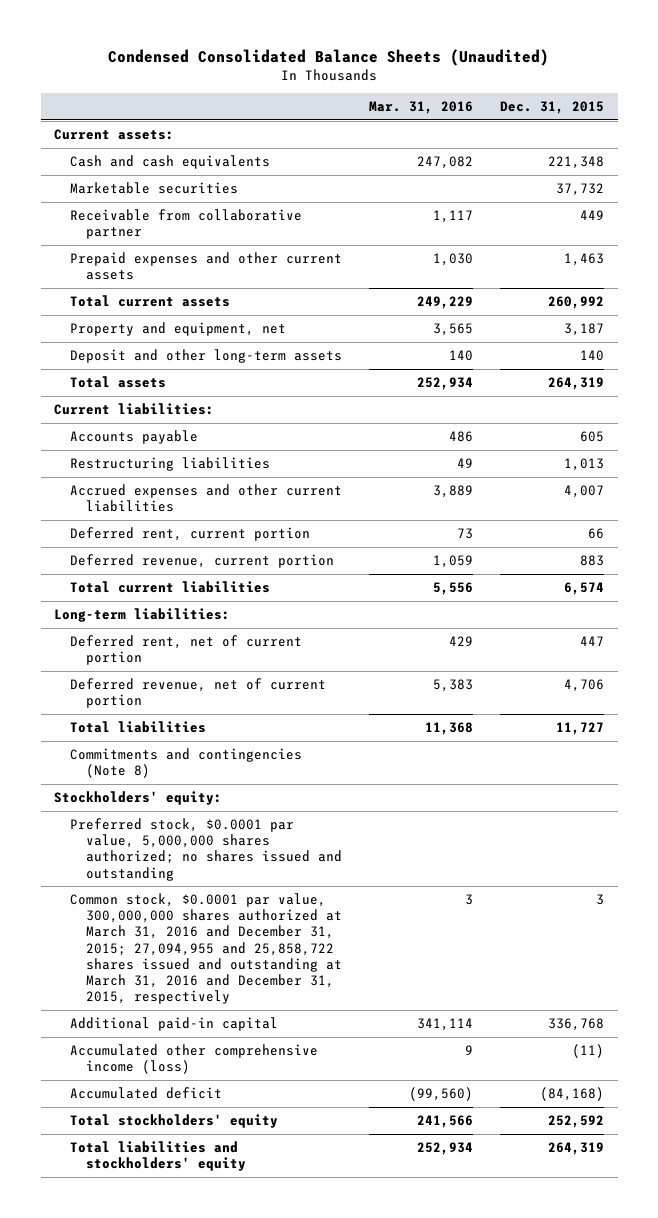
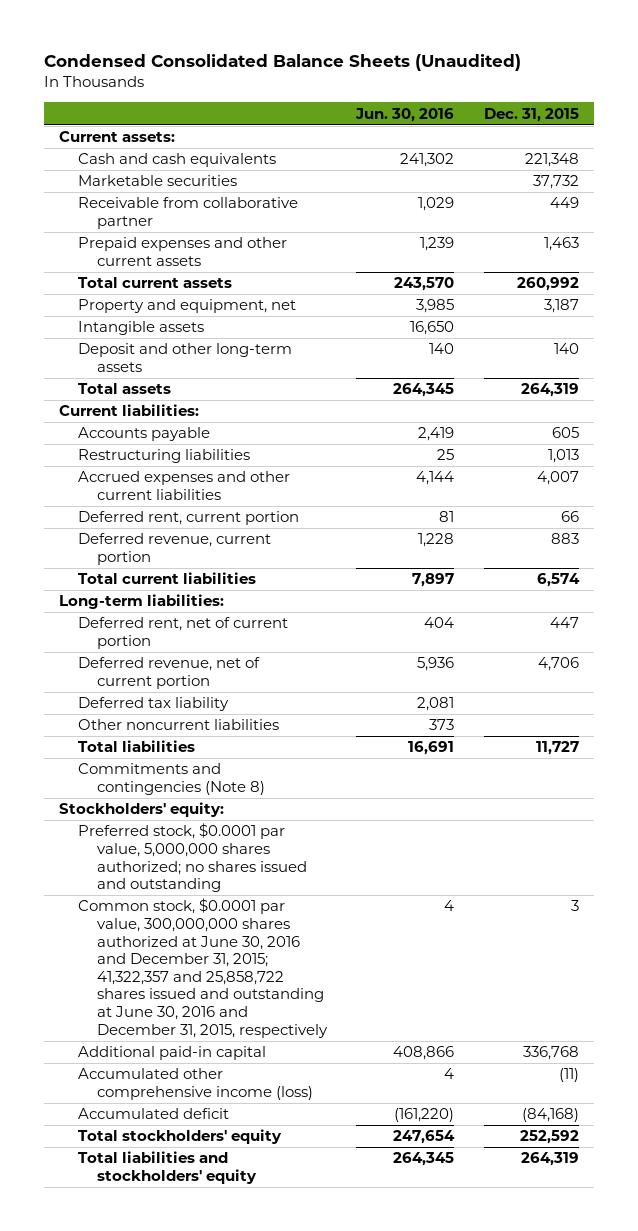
[369,101,474,115] Mar. 31, 2016 -> none
none -> [355,107,455,122] Jun. 30, 2016
none -> [77,321,204,336] Intangible assets
none -> [77,697,229,712] Deferred tax liability
none -> [77,719,279,731] Other noncurrent liabilities
[69,892,342,1005] Common stock, $0.0001 par value, 300,000,000 shares authorized at March 31, 2016 and December 31, 2015; 27,094,955 and 25,858,722 shares issued and outstanding at March 31, 2016 and December 31, 2015, respectively -> [77,898,328,1038] Common stock, $0.0001 par value, 300,000,000 shares authorized at June 30, 2016 and December 31, 2015; 41,322,357 and 25,858,722 shares issued and outstanding at June 30, 2016 and December 31, 2015, respectively

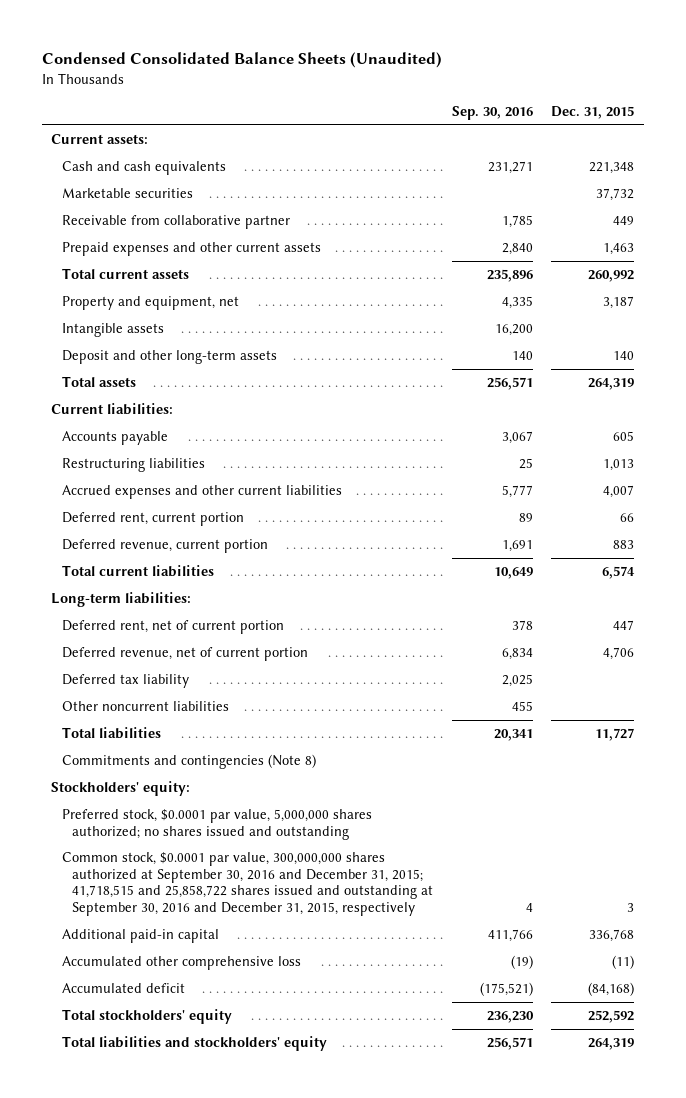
[355,107,455,122] Jun. 30, 2016 -> none
none -> [451,106,533,121] Sep. 30, 2016
[77,898,328,1038] Common stock, $0.0001 par value, 300,000,000 shares authorized at June 30, 2016 and December 31, 2015; 41,322,357 and 25,858,722 shares issued and outstanding at June 30, 2016 and December 31, 2015, respectively -> [61,852,434,916] Common stock, $0.0001 par value, 300,000,000 shares authorized at September 30, 2016 and December 31, 2015; 41,718,515 and 25,858,722 shares issued and outstanding at September 30, 2016 and December 31, 2015, respectively
[77,1068,313,1100] Accumulated other comprehensive income (loss) -> [61,956,301,971] Accumulated other comprehensive loss

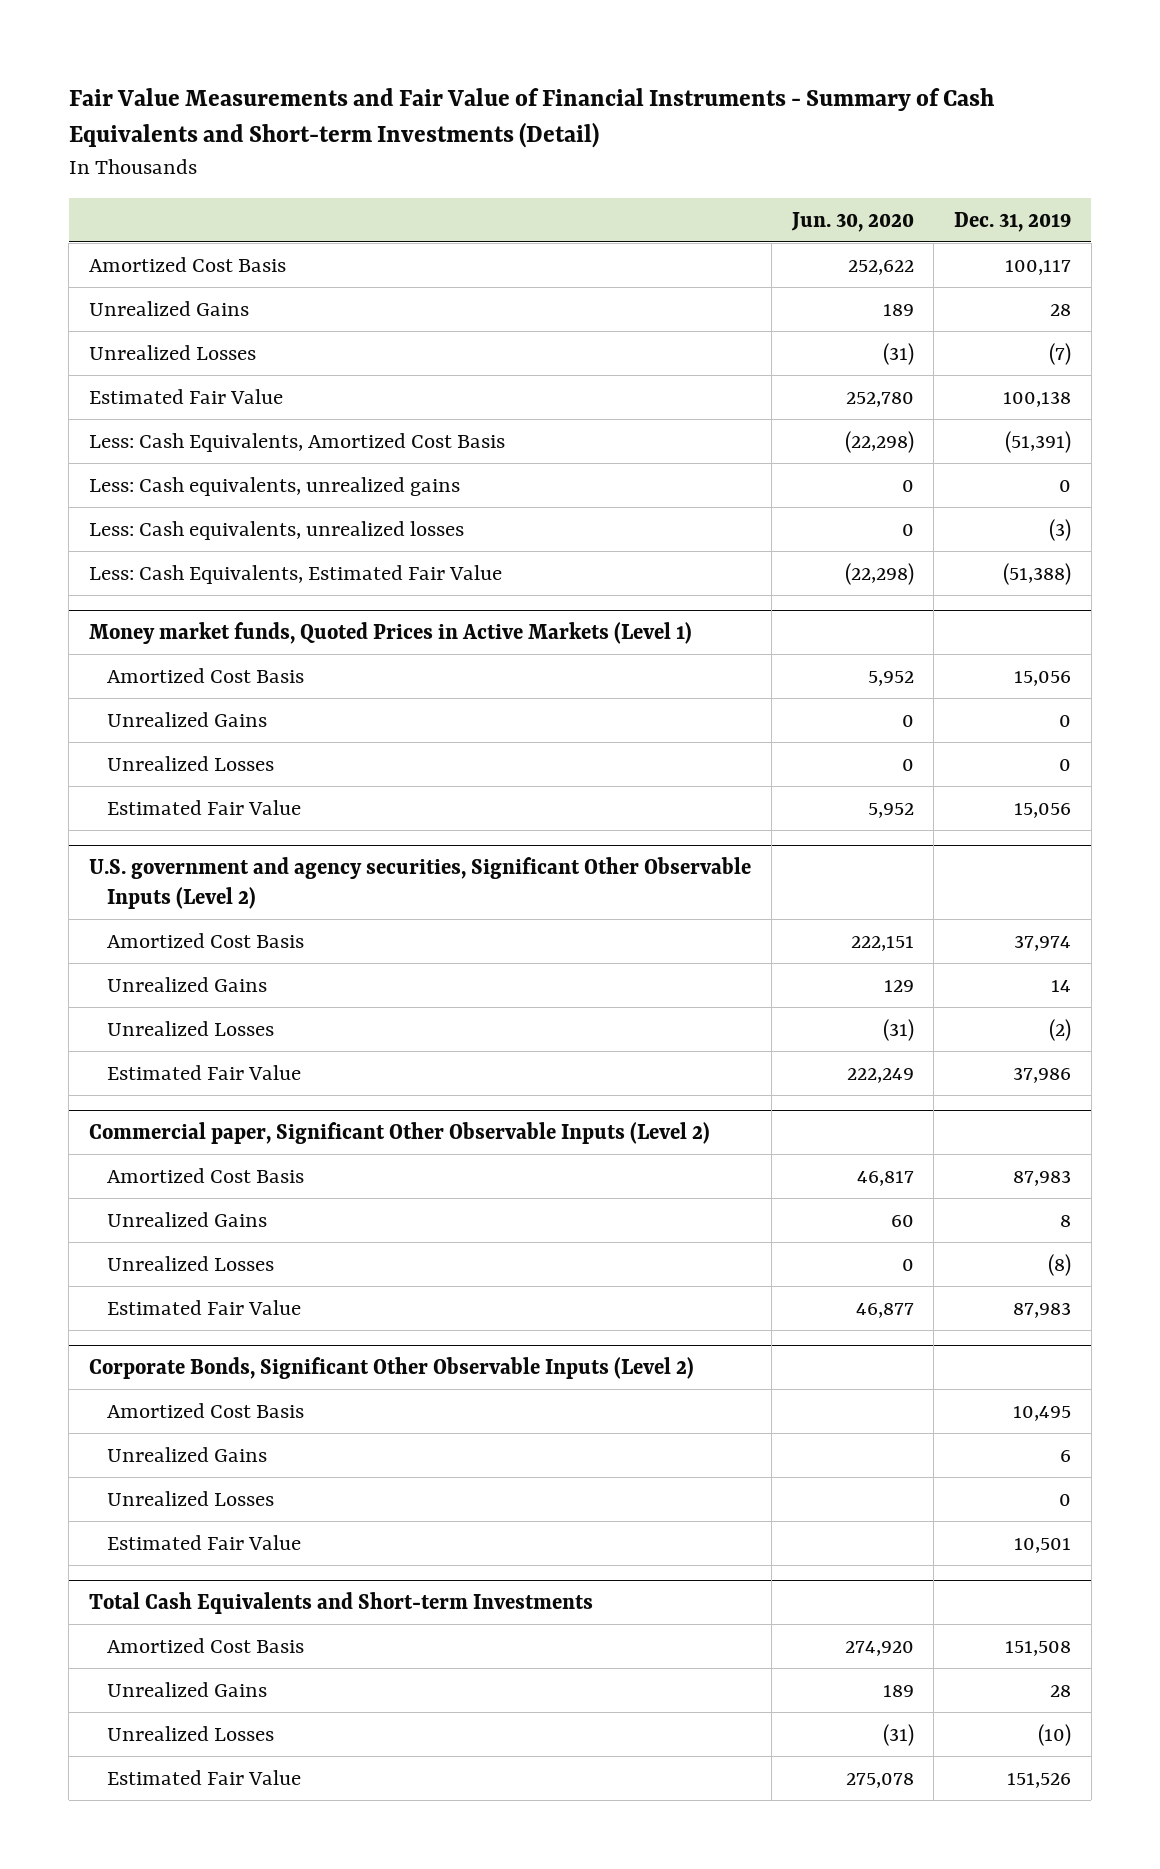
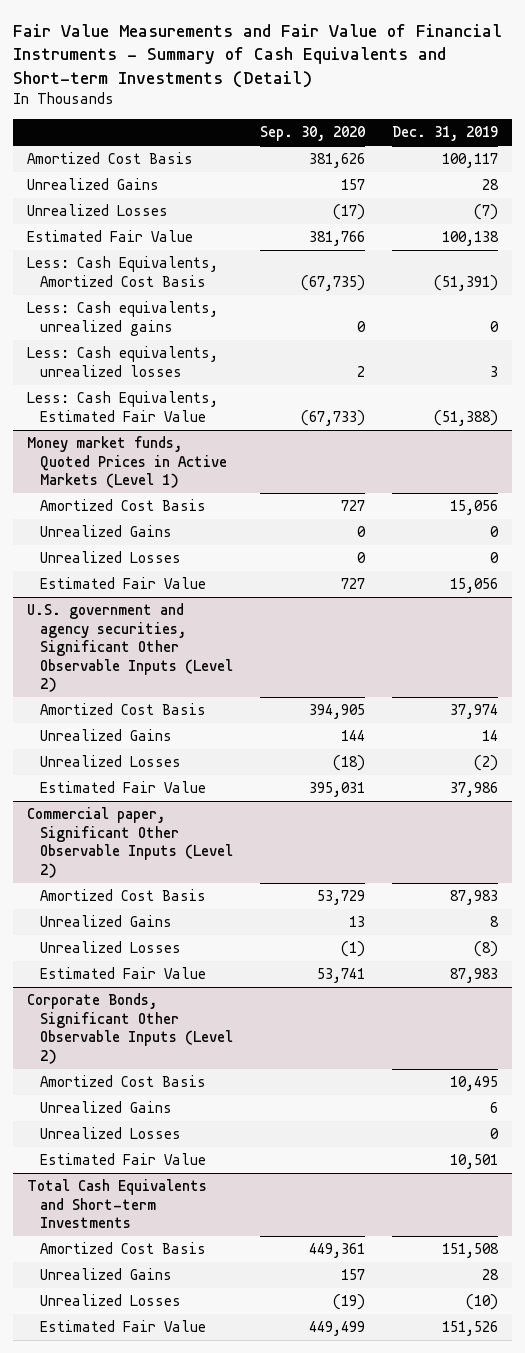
[790,211,914,232] Jun. 30, 2020 -> none
none -> [260,126,366,142] Sep. 30, 2020
[1049,518,1072,541] (3) -> [490,365,499,377] 3

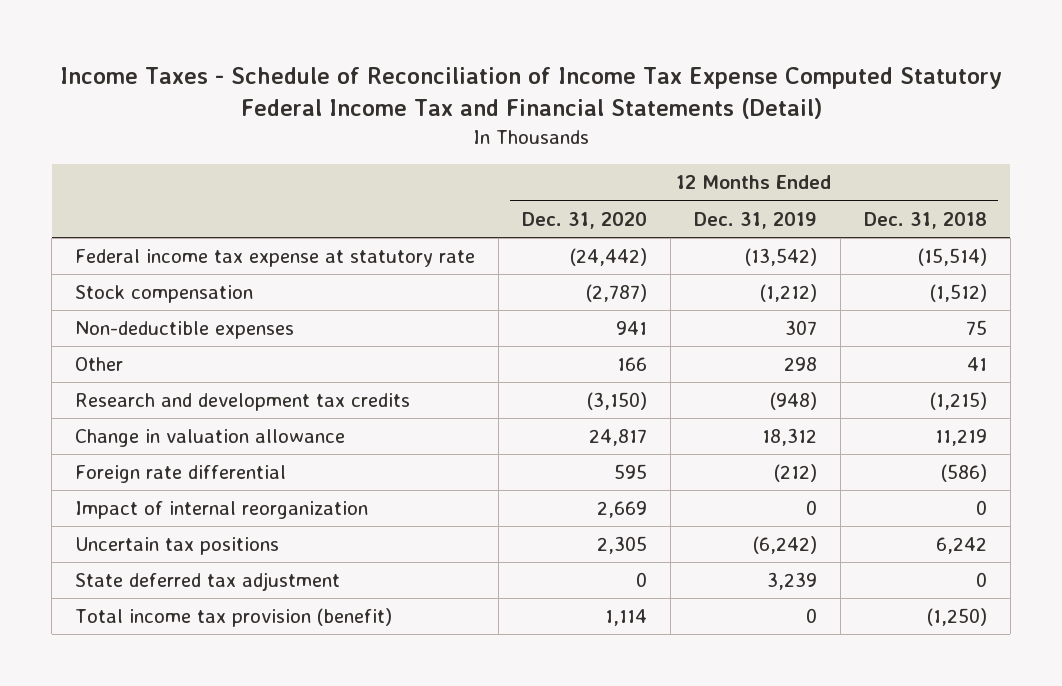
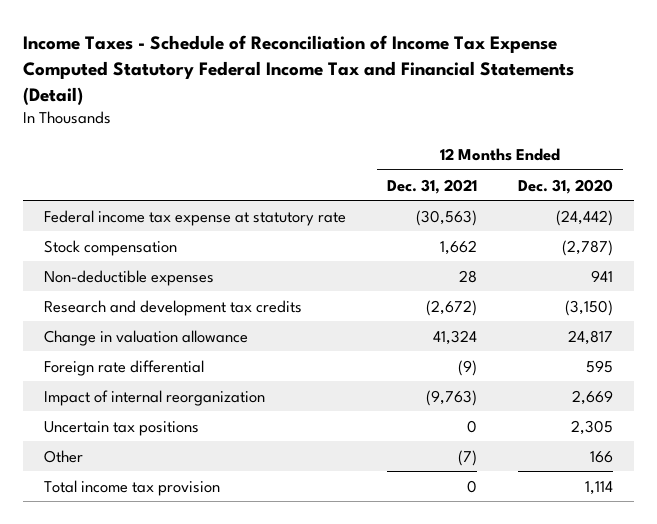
[693,211,817,229] Dec. 31, 2019 -> none
[863,211,987,229] Dec. 31, 2018 -> none
none -> [386,178,477,194] Dec. 31, 2021
[74,572,340,592] State deferred tax adjustment -> none
[74,357,123,372] Other -> [43,449,83,463] Other
[74,608,392,628] Total income tax provision (benefit) -> [43,479,220,496] Total income tax provision

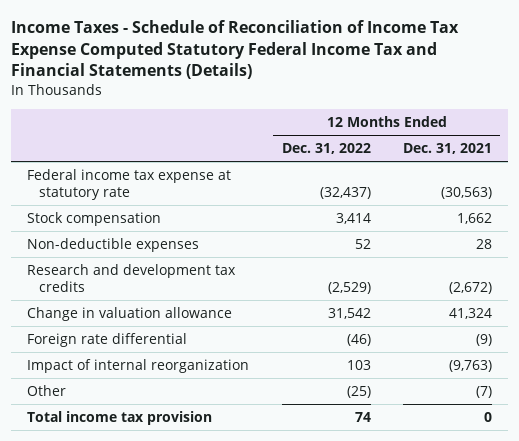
[23,35,575,105] Income Taxes - Schedule of Reconciliation of Income Tax Expense Computed Statutory Federal Income Tax and Financial Statements (Detail) -> [11,19,460,80] Income Taxes - Schedule of Reconciliation of Income Tax Expense Computed Statutory Federal Income Tax and Financial Statements (Details)
[518,178,614,194] Dec. 31, 2020 -> none
none -> [281,143,371,155] Dec. 31, 2022
[43,420,199,436] Uncertain tax positions -> none

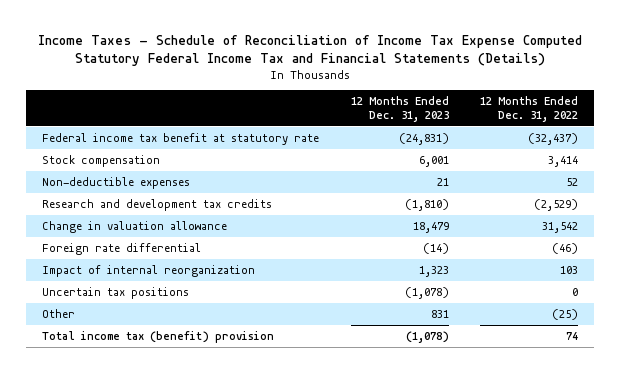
[402,143,492,155] Dec. 31, 2021 -> none
none -> [350,96,449,123] 12 Months Ended Dec. 31, 2023
[27,168,232,201] Federal income tax expense at statutory rate -> [42,132,320,145] Federal income tax benefit at statutory rate
none -> [42,286,190,299] Uncertain tax positions
[27,410,213,425] Total income tax provision -> [42,330,275,343] Total income tax (benefit) provision

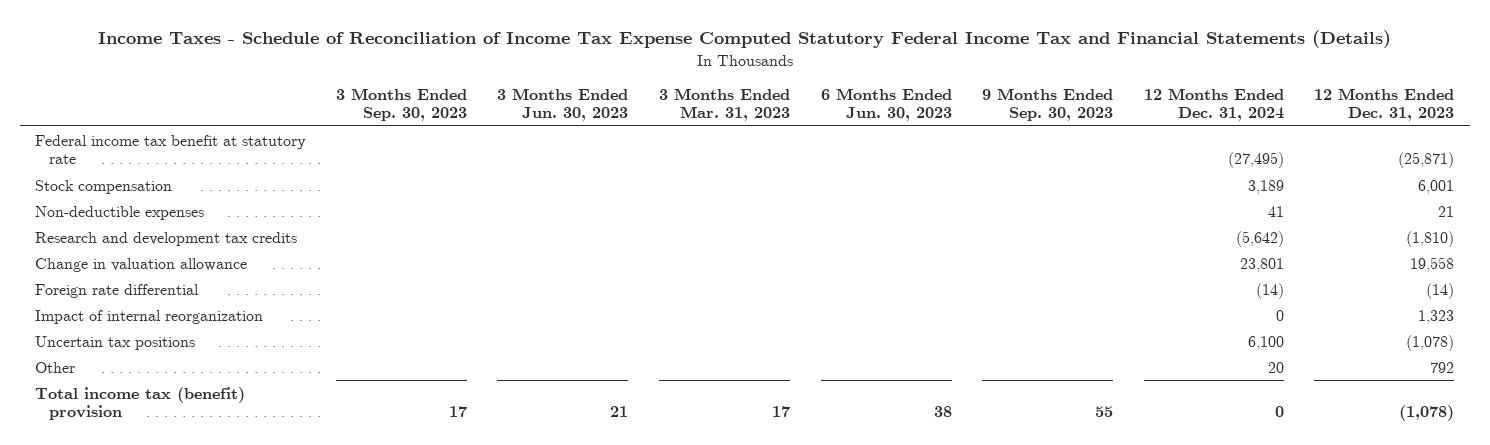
[480,96,579,123] 12 Months Ended Dec. 31, 2022 -> none
none -> [335,87,467,122] 3 Months Ended Sep. 30, 2023
none -> [497,87,629,122] 3 Months Ended Jun. 30, 2023
none -> [658,87,790,122] 3 Months Ended Mar. 31, 2023
none -> [820,87,952,122] 6 Months Ended Jun. 30, 2023
none -> [982,87,1114,122] 9 Months Ended Sep. 30, 2023
none -> [1143,87,1284,122] 12 Months Ended Dec. 31, 2024
[398,132,449,145] (24,831) -> [1398,151,1455,168] (25,871)
[412,221,449,233] 18,479 -> [1410,256,1455,272] 19,558
[430,309,449,318] 831 -> [1430,361,1455,373] 792

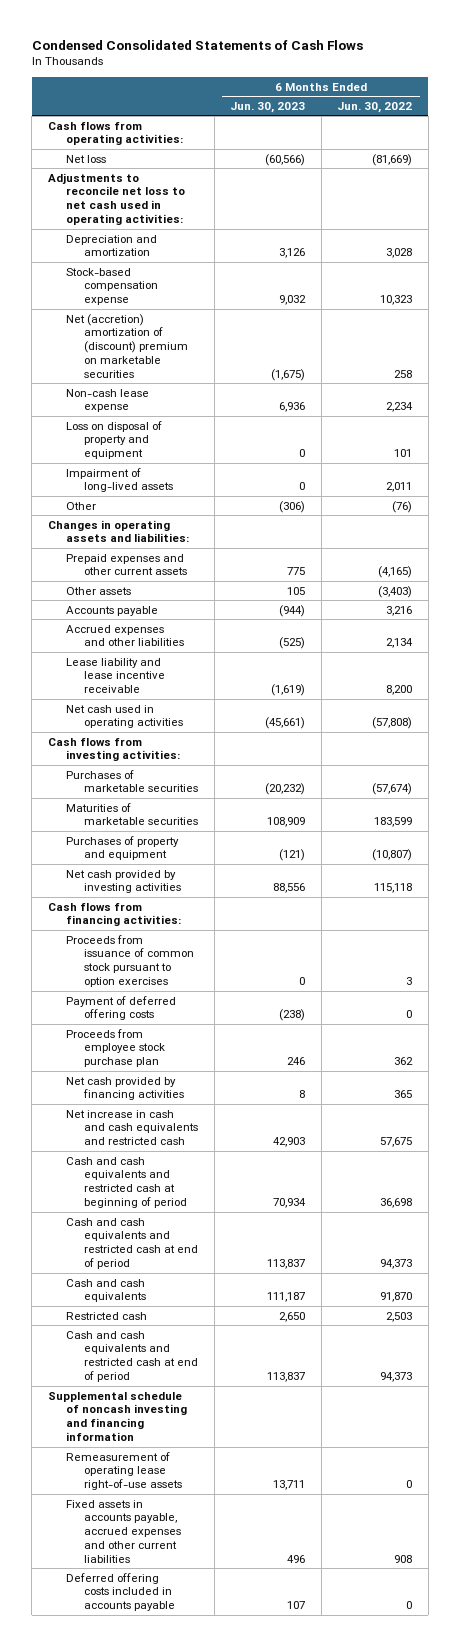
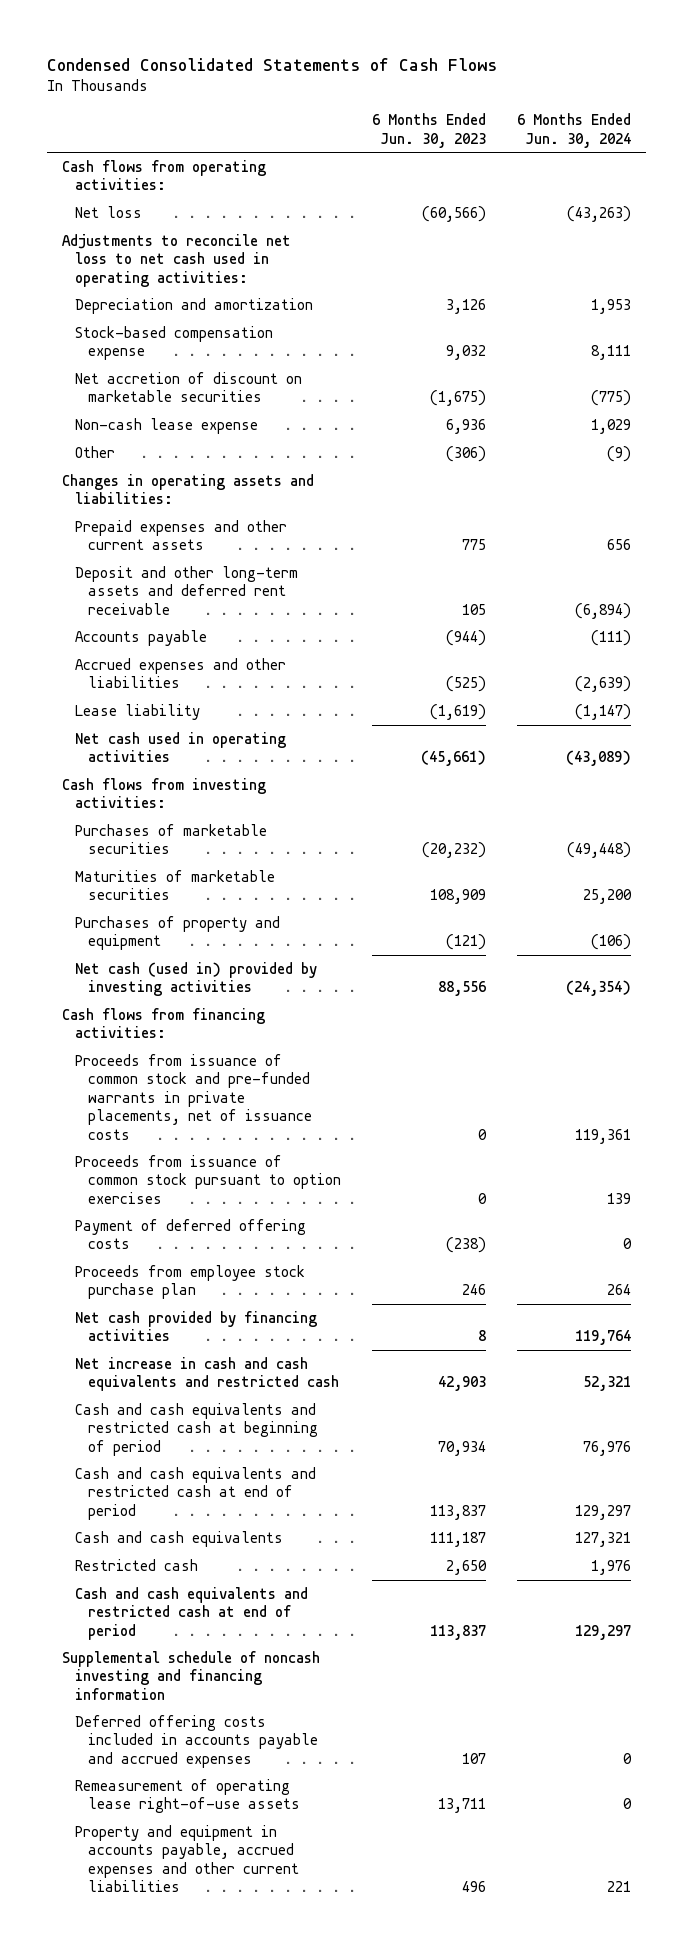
[337,101,413,113] Jun. 30, 2022 -> none
none -> [516,113,631,148] 6 Months Ended Jun. 30, 2024
[65,313,189,378] Net (accretion) amortization of (discount) premium on marketable securities -> [75,372,303,403] Net accretion of discount on marketable securities
[65,420,162,460] Loss on disposal of property and equipment -> none
[65,467,174,493] Impairment of long-lived assets -> none
[65,586,131,595] Other assets -> none
none -> [75,566,299,615] Deposit and other long-term assets and deferred rent receivable
[65,657,166,694] Lease liability and lease incentive receivable -> [75,704,201,721] Lease liability
[65,869,182,894] Net cash provided by investing activities -> [75,962,318,997] Net cash (used in) provided by investing activities
none -> [75,1054,313,1140] Proceeds from issuance of common stock and pre-funded warrants in private placements, net of issuance costs
none -> [75,1715,319,1768] Deferred offering costs included in accounts payable and accrued expenses
[65,1572,176,1612] Deferred offering costs included in accounts payable -> none
[65,1499,182,1563] Fixed assets in accounts payable, accrued expenses and other current liabilities -> [75,1825,300,1893] Property and equipment in accounts payable, accrued expenses and other current liabilities

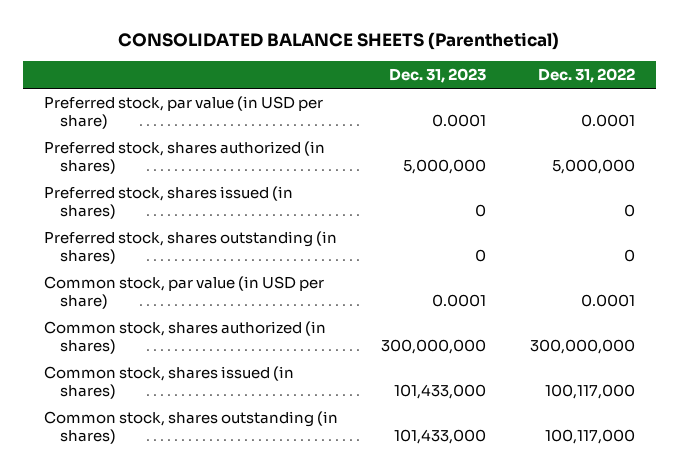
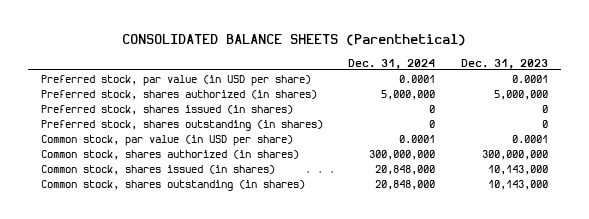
[537,68,635,84] Dec. 31, 2022 -> none
none -> [348,58,436,69] Dec. 31, 2024
[394,384,487,400] 101,433,000 -> [488,164,549,175] 10,143,000
[394,429,487,445] 101,433,000 -> [488,179,549,190] 10,143,000

